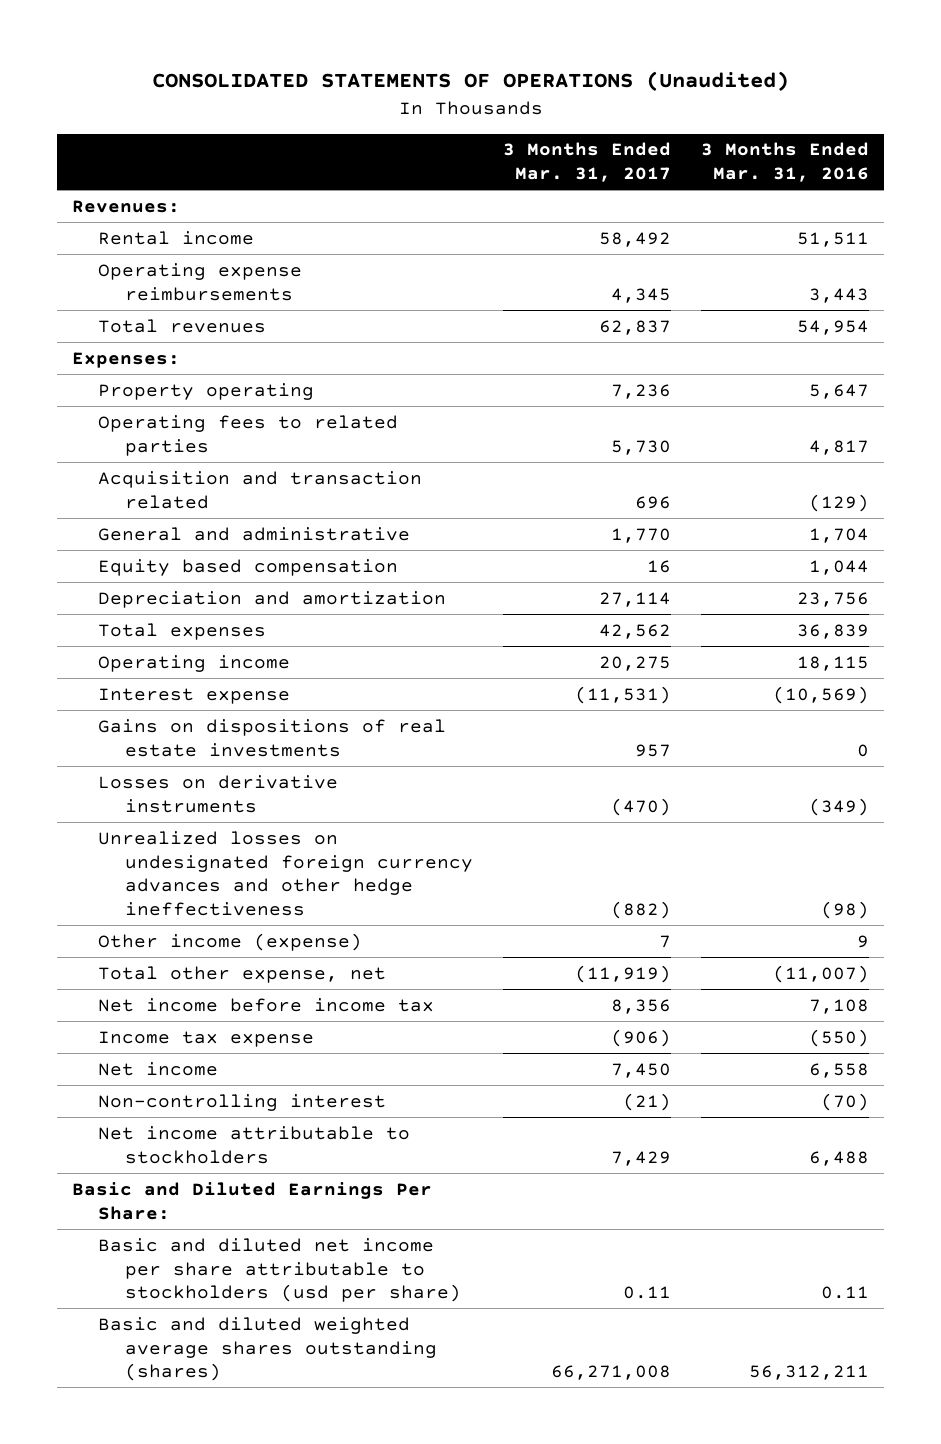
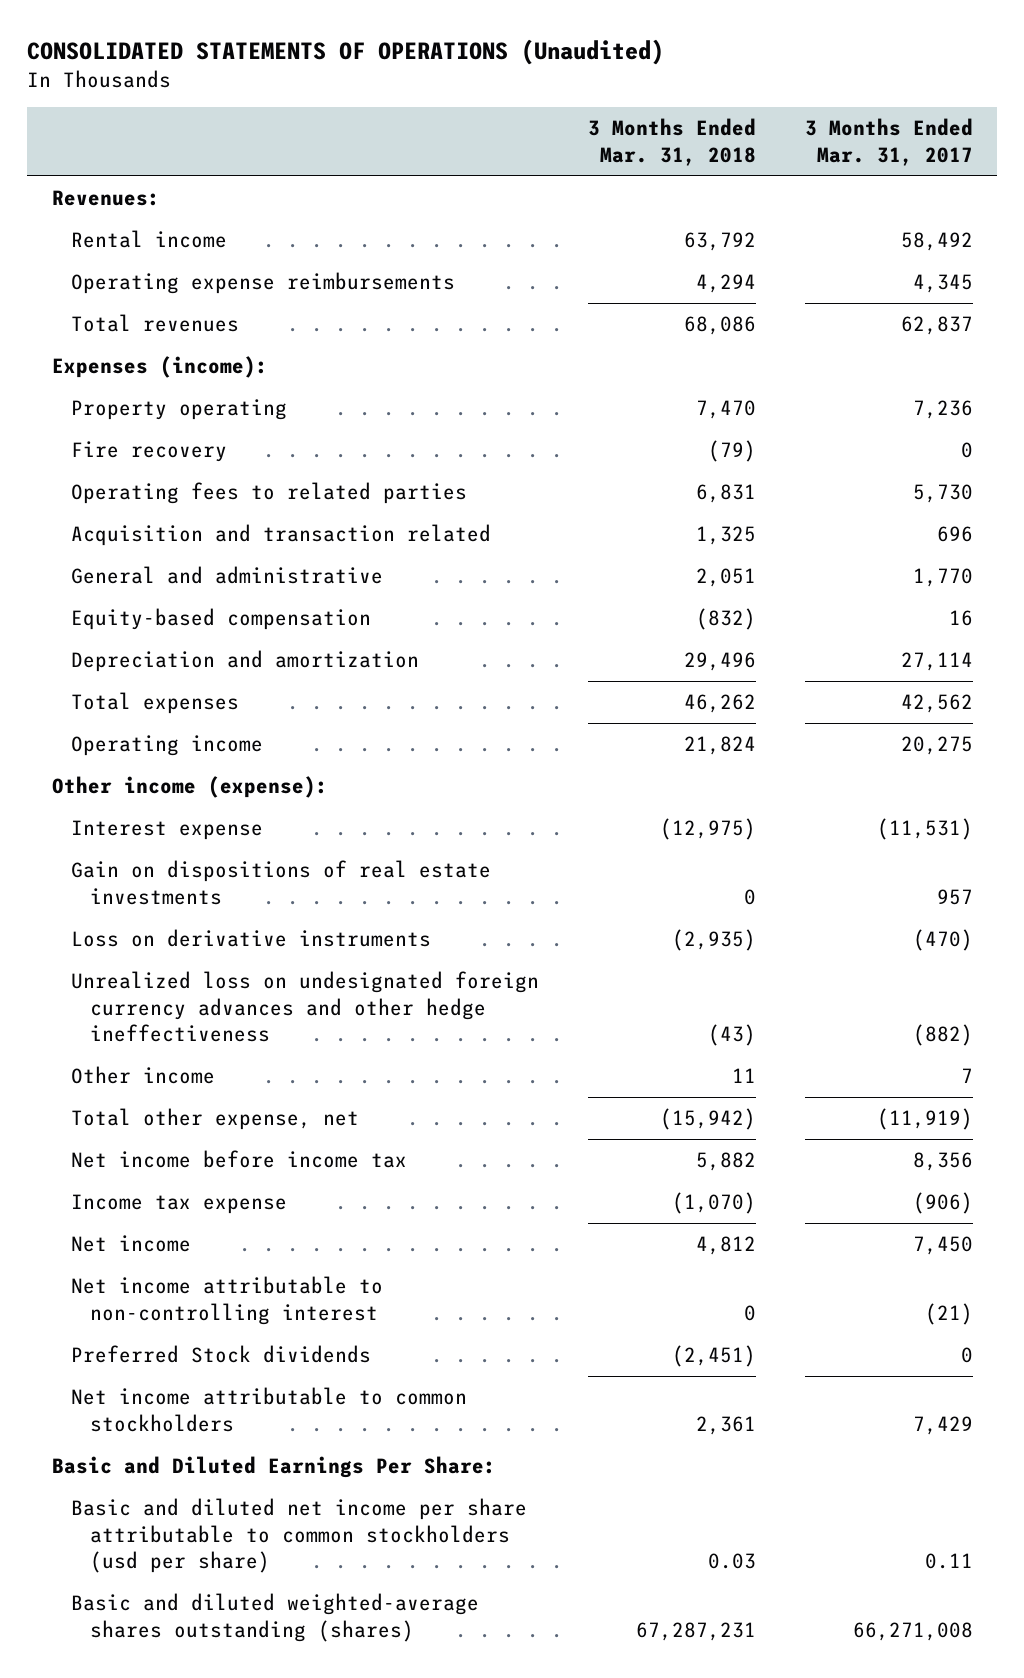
[701,142,870,183] 3 Months Ended Mar. 31, 2016 -> none
none -> [587,118,756,166] 3 Months Ended Mar. 31, 2018
[71,351,180,368] Expenses: -> [51,356,268,379] Expenses (income):
none -> [70,441,227,463] Fire recovery
[98,558,399,576] Equity based compensation -> [70,608,371,631] Equity-based compensation
none -> [51,776,328,799] Other income (expense):
[98,718,447,757] Gains on dispositions of real estate investments -> [70,860,491,905] Gain on dispositions of real estate investments
[98,774,339,813] Losses on derivative instruments -> [70,929,431,948] Loss on derivative instruments
[98,830,474,917] Unrealized losses on undesignated foreign currency advances and other hedge ineffectiveness -> [70,971,539,1043] Unrealized loss on undesignated foreign currency advances and other hedge ineffectiveness
[98,932,363,951] Other income (expense) -> [70,1066,215,1085] Other income
[98,1093,387,1111] Non-controlling interest -> [70,1276,383,1325] Net income attributable to non-controlling interest
none -> [70,1345,371,1364] Preferred Stock dividends
[98,1125,411,1164] Net income attributable to stockholders -> [70,1387,467,1432] Net income attributable to common stockholders
[98,1237,462,1303] Basic and diluted net income per share attributable to stockholders (usd per share) -> [70,1498,527,1574] Basic and diluted net income per share attributable to common stockholders (usd per share)
[98,1316,438,1382] Basic and diluted weighted average shares outstanding (shares) -> [70,1593,479,1642] Basic and diluted weighted-average shares outstanding (shares)

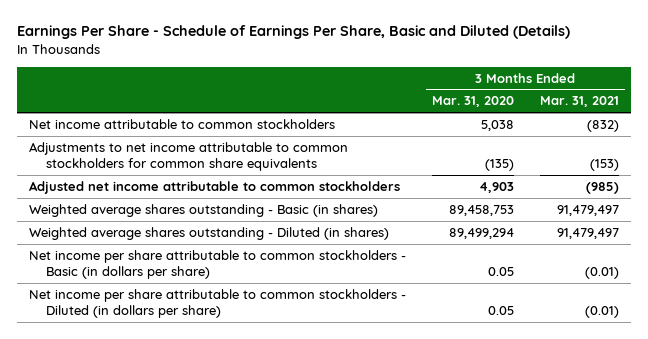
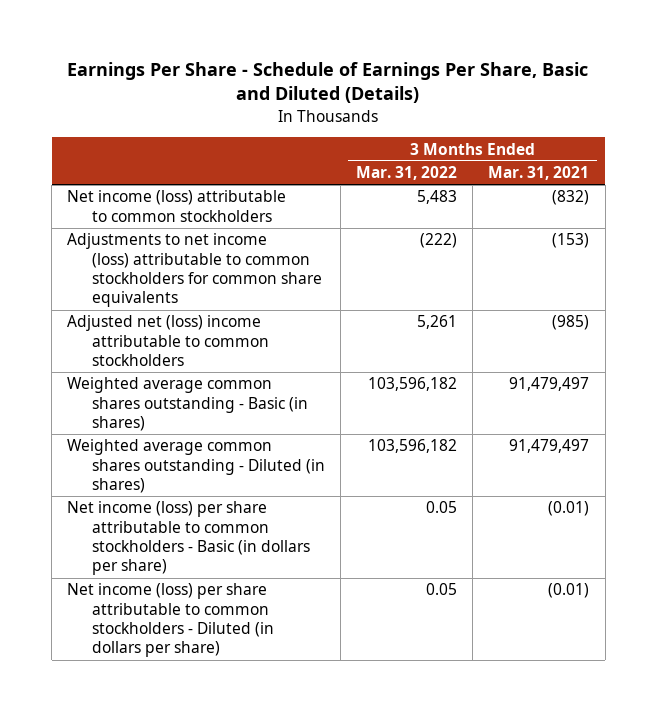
[431,96,514,108] Mar. 31, 2020 -> none
none -> [356,166,458,181] Mar. 31, 2022
[29,118,336,129] Net income attributable to common stockholders -> [67,190,287,222] Net income (loss) attributable to common stockholders
[29,141,349,172] Adjustments to net income attributable to common stockholders for common share equivalents -> [67,233,323,308] Adjustments to net income (loss) attributable to common stockholders for common share equivalents
[29,180,401,194] Adjusted net income attributable to common stockholders -> [67,315,270,367] Adjusted net (loss) income attributable to common stockholders
[29,203,379,217] Weighted average shares outstanding - Basic (in shares) -> [67,377,309,432] Weighted average common shares outstanding - Basic (in shares)
[29,226,390,240] Weighted average shares outstanding - Diluted (in shares) -> [67,439,326,494] Weighted average common shares outstanding - Diluted (in shares)
[29,249,407,280] Net income per share attributable to common stockholders - Basic (in dollars per share) -> [67,501,311,576] Net income (loss) per share attributable to common stockholders - Basic (in dollars per share)
[29,288,407,319] Net income per share attributable to common stockholders - Diluted (in dollars per share) -> [67,583,275,658] Net income (loss) per share attributable to common stockholders - Diluted (in dollars per share)

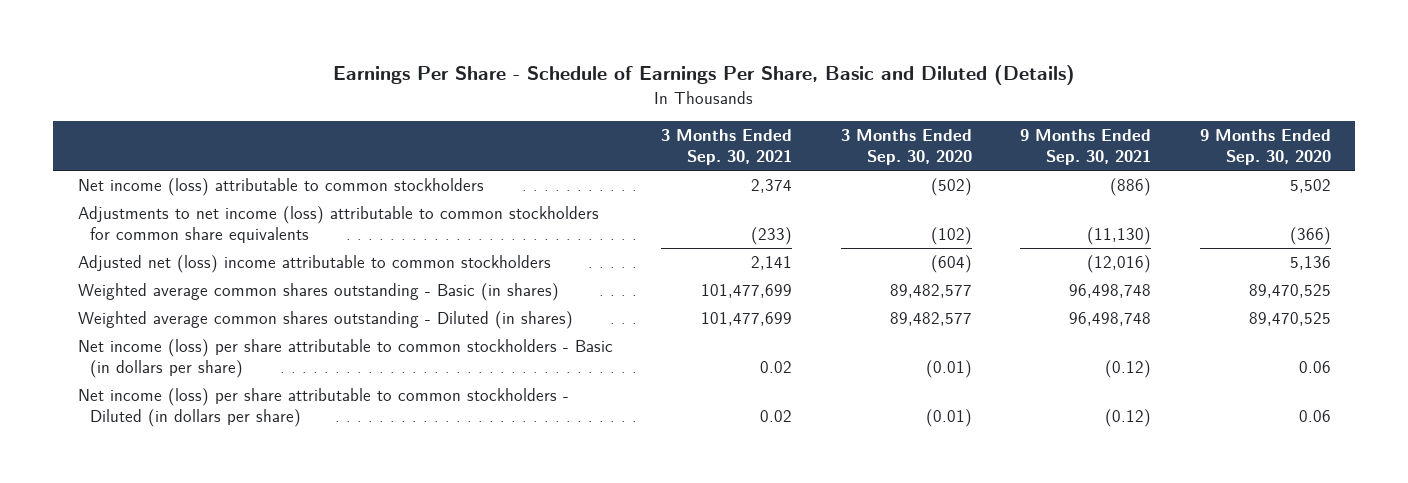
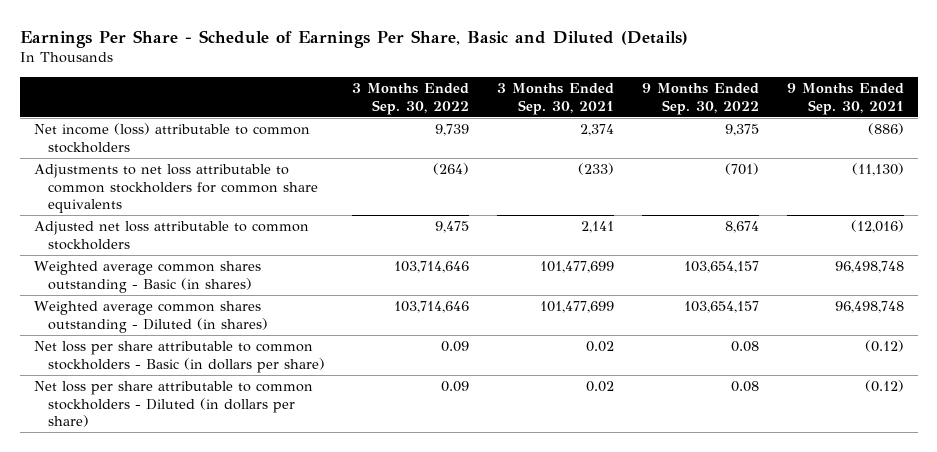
[840,128,972,166] 3 Months Ended Sep. 30, 2020 -> none
[1199,128,1331,166] 9 Months Ended Sep. 30, 2020 -> none
none -> [352,83,470,115] 3 Months Ended Sep. 30, 2022
none -> [642,83,760,115] 9 Months Ended Sep. 30, 2022
[77,206,599,244] Adjustments to net income (loss) attributable to common stockholders for common share equivalents -> [33,164,318,214] Adjustments to net loss attributable to common stockholders for common share equivalents
[77,255,551,274] Adjusted net (loss) income attributable to common stockholders -> [33,221,309,250] Adjusted net loss attributable to common stockholders
[77,339,613,379] Net income (loss) per share attributable to common stockholders - Basic (in dollars per share) -> [33,341,325,373] Net loss per share attributable to common stockholders - Basic (in dollars per share)
[77,388,569,428] Net income (loss) per share attributable to common stockholders - Diluted (in dollars per share) -> [33,381,313,428] Net loss per share attributable to common stockholders - Diluted (in dollars per share)

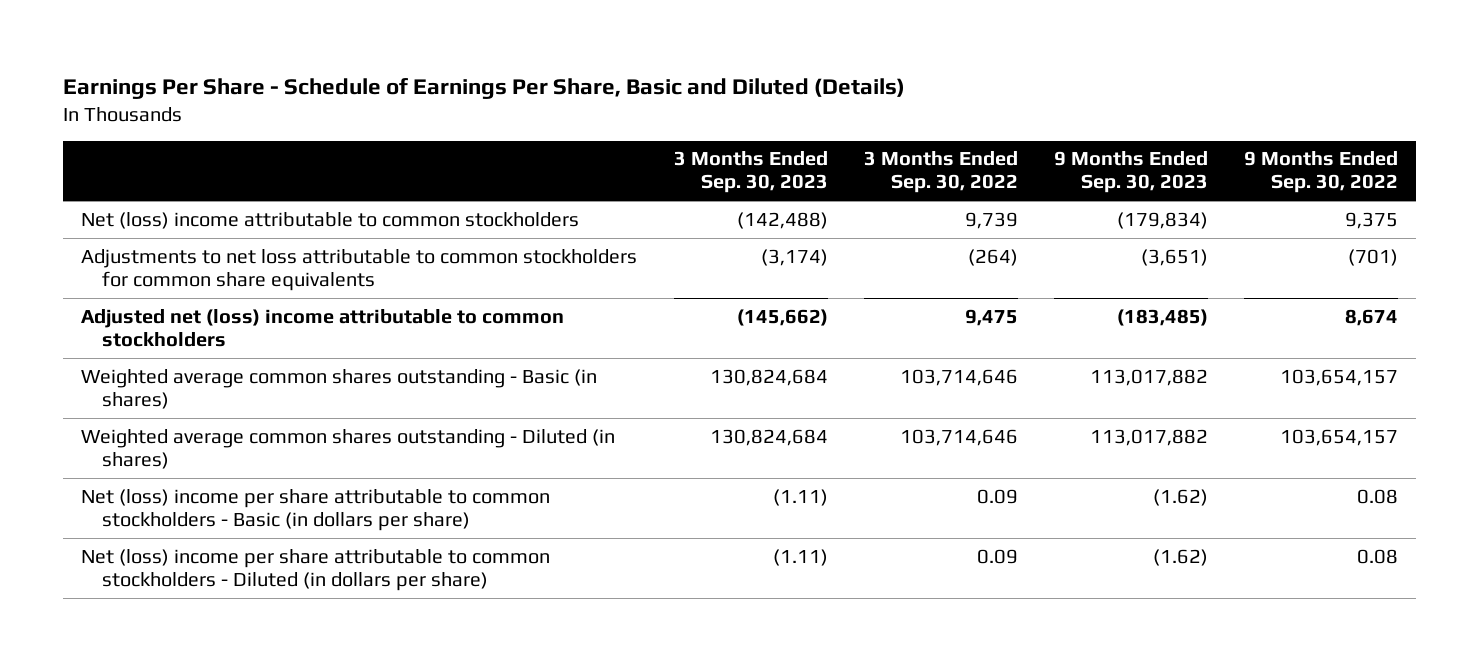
[497,83,615,115] 3 Months Ended Sep. 30, 2021 -> none
[786,83,904,115] 9 Months Ended Sep. 30, 2021 -> none
none -> [673,151,828,194] 3 Months Ended Sep. 30, 2023
none -> [1053,151,1208,194] 9 Months Ended Sep. 30, 2023
[33,123,310,153] Net income (loss) attributable to common stockholders -> [81,211,580,229] Net (loss) income attributable to common stockholders
[33,221,309,250] Adjusted net loss attributable to common stockholders -> [81,308,565,347] Adjusted net (loss) income attributable to common stockholders
[33,341,325,373] Net loss per share attributable to common stockholders - Basic (in dollars per share) -> [81,488,551,531] Net (loss) income per share attributable to common stockholders - Basic (in dollars per share)
[33,381,313,428] Net loss per share attributable to common stockholders - Diluted (in dollars per share) -> [81,548,551,591] Net (loss) income per share attributable to common stockholders - Diluted (in dollars per share)

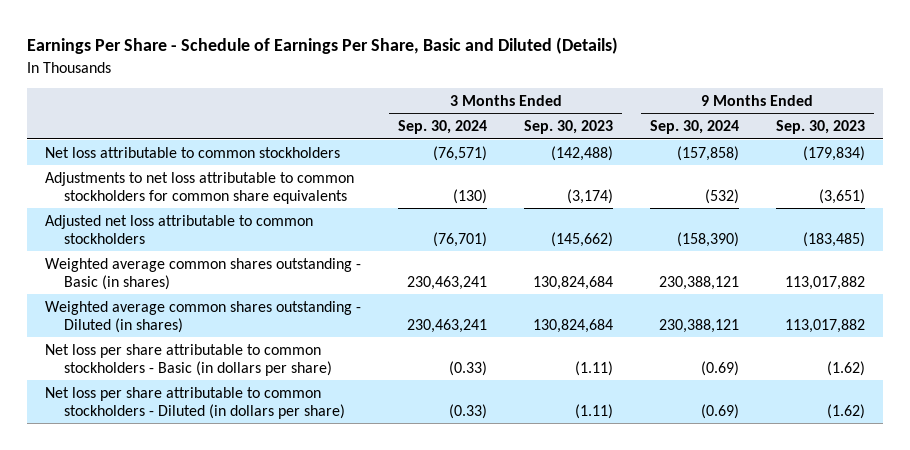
[863,151,1018,194] 3 Months Ended Sep. 30, 2022 -> none
[1243,151,1398,194] 9 Months Ended Sep. 30, 2022 -> none
none -> [398,120,488,135] Sep. 30, 2024
none -> [649,120,739,135] Sep. 30, 2024
[81,211,580,229] Net (loss) income attributable to common stockholders -> [45,146,341,158] Net loss attributable to common stockholders
[81,308,565,347] Adjusted net (loss) income attributable to common stockholders -> [45,214,314,244] Adjusted net loss attributable to common stockholders
[81,488,551,531] Net (loss) income per share attributable to common stockholders - Basic (in dollars per share) -> [45,343,332,376] Net loss per share attributable to common stockholders - Basic (in dollars per share)
[81,548,551,591] Net (loss) income per share attributable to common stockholders - Diluted (in dollars per share) -> [45,386,345,419] Net loss per share attributable to common stockholders - Diluted (in dollars per share)

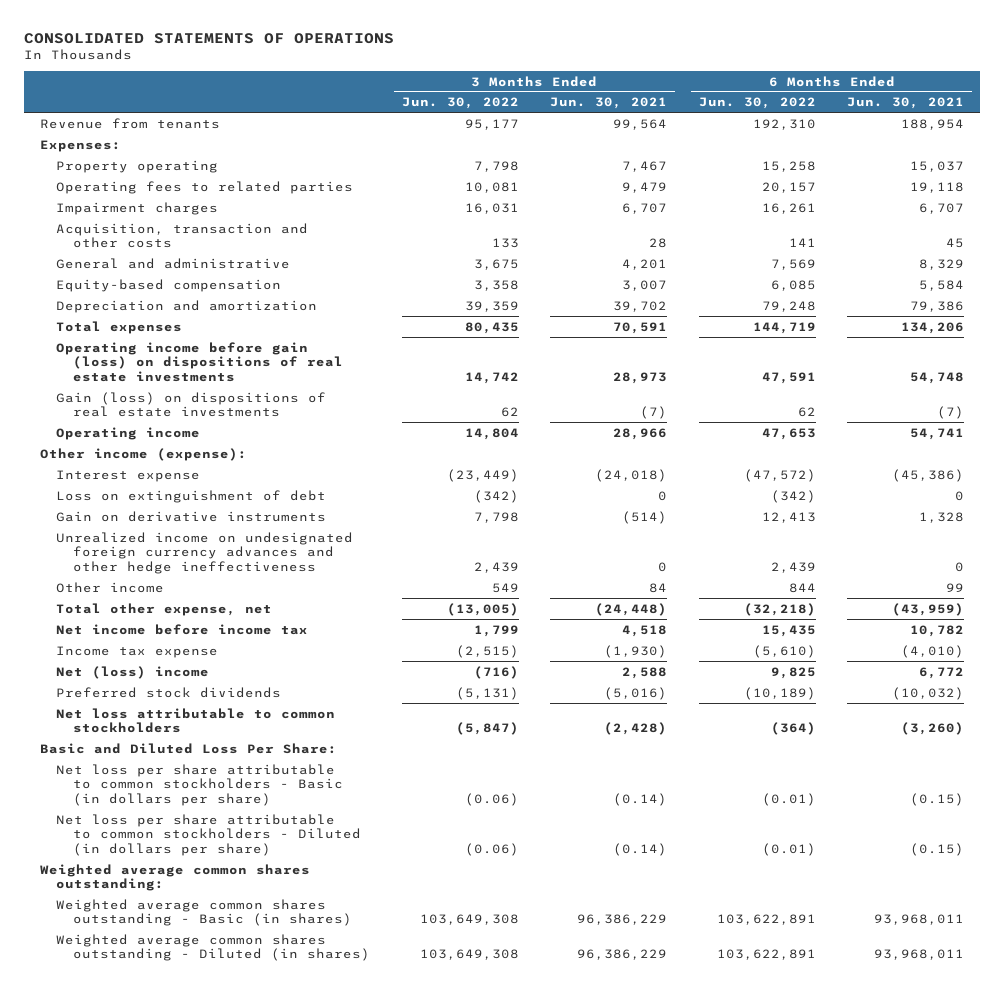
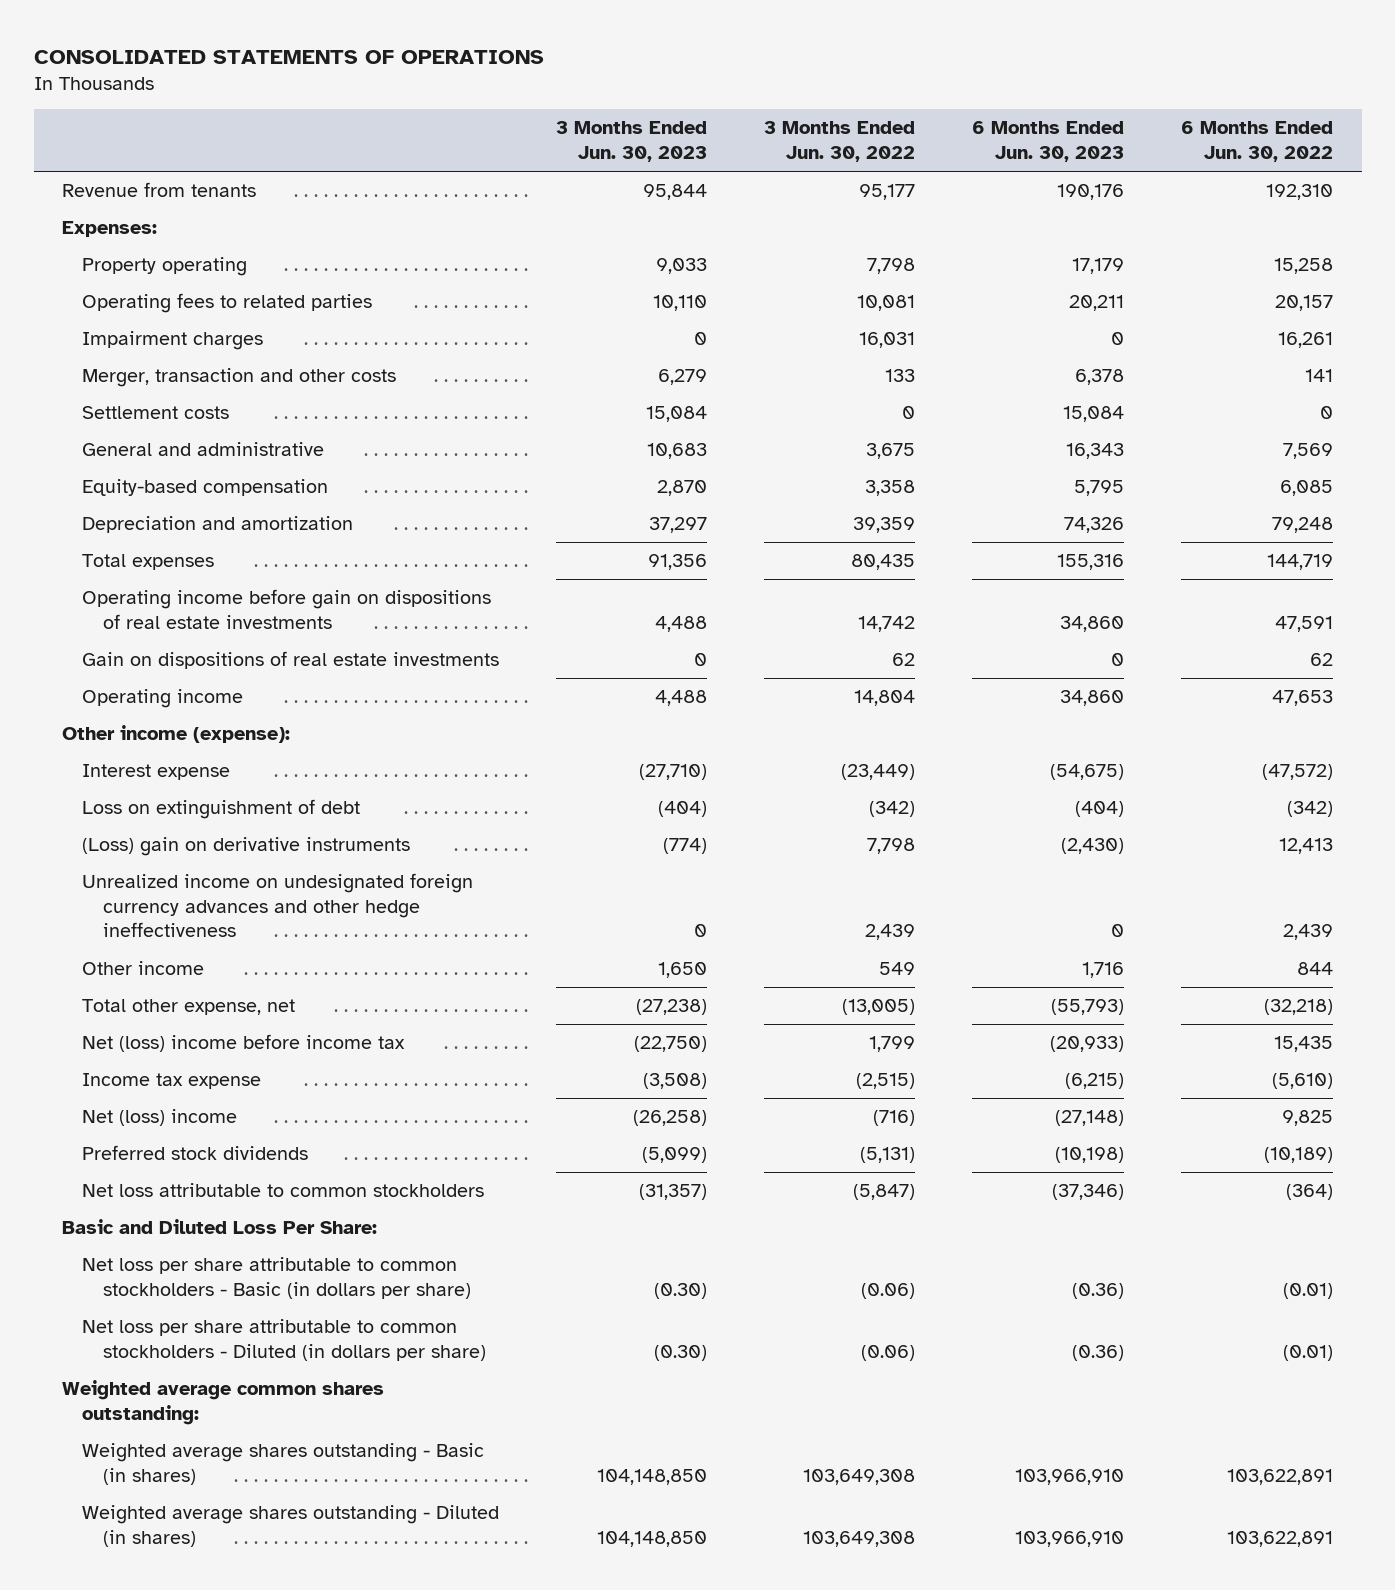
[550,97,668,110] Jun. 30, 2021 -> none
[847,97,965,110] Jun. 30, 2021 -> none
none -> [556,121,708,162] 3 Months Ended Jun. 30, 2023
none -> [972,121,1125,162] 6 Months Ended Jun. 30, 2023
[56,222,309,249] Acquisition, transaction and other costs -> [82,368,397,388] Merger, transaction and other costs
none -> [82,406,230,420] Settlement costs
[56,341,344,382] Operating income before gain (loss) on dispositions of real estate investments -> [82,589,492,629] Operating income before gain on dispositions of real estate investments
[56,391,327,418] Gain (loss) on dispositions of real estate investments -> [82,651,500,670] Gain on dispositions of real estate investments
[56,510,327,522] Gain on derivative instruments -> [82,837,411,857] (Loss) gain on derivative instruments
[56,623,309,635] Net income before income tax -> [82,1034,406,1053] Net (loss) income before income tax
[56,898,353,927] Weighted average common shares outstanding - Basic (in shares) -> [82,1443,485,1485] Weighted average shares outstanding - Basic (in shares)
[56,933,371,962] Weighted average common shares outstanding - Diluted (in shares) -> [82,1505,500,1547] Weighted average shares outstanding - Diluted (in shares)

